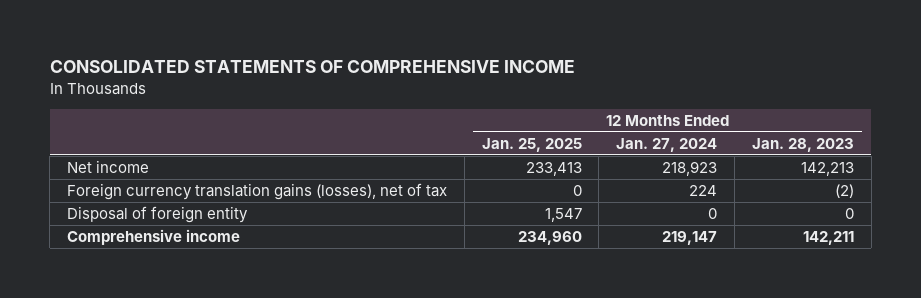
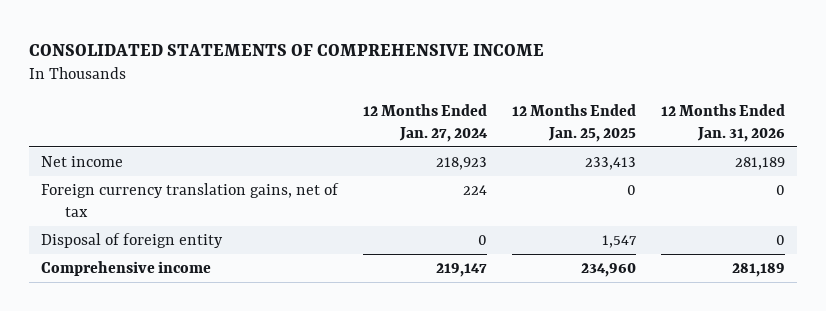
[751,137,854,152] Jan. 28, 2023 -> none
none -> [660,103,785,142] 12 Months Ended Jan. 31, 2026
[67,182,448,200] Foreign currency translation gains (losses), net of tax -> [41,182,340,218] Foreign currency translation gains, net of tax

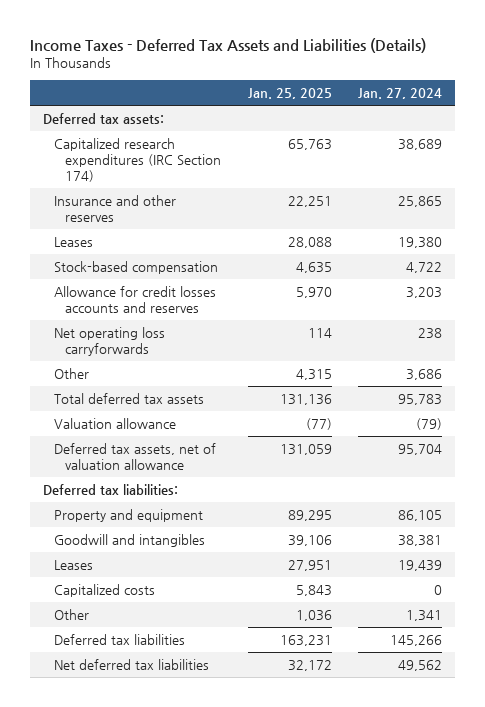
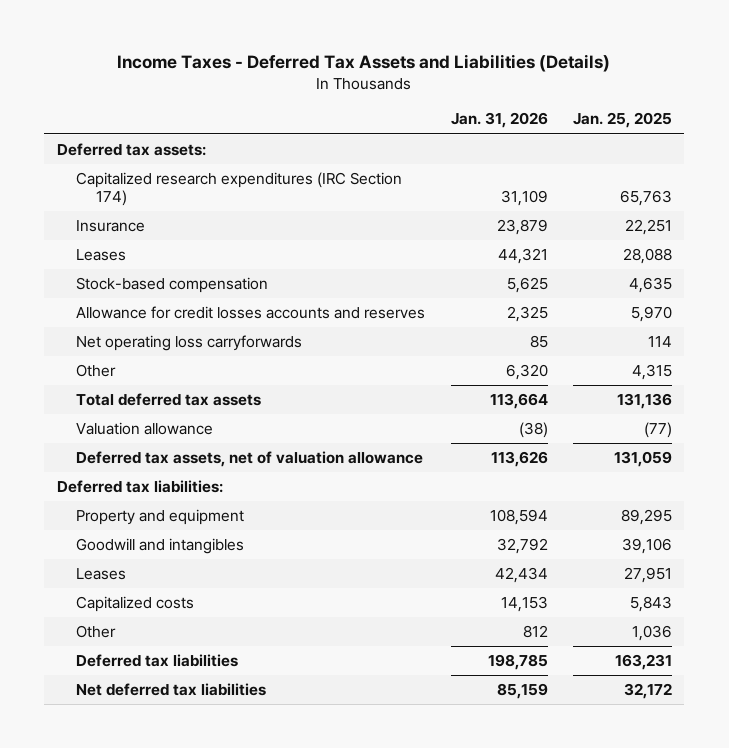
[358,88,443,100] Jan. 27, 2024 -> none
none -> [450,112,548,129] Jan. 31, 2026
[54,195,177,222] Insurance and other reserves -> [76,220,146,233] Insurance

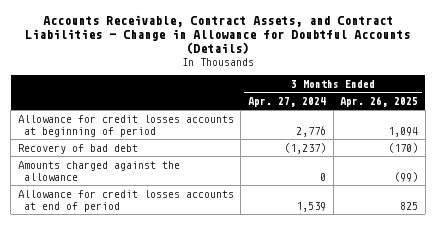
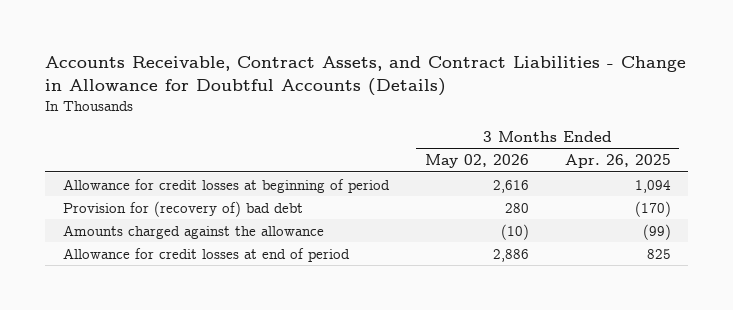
[247,96,326,107] Apr. 27, 2024 -> none
none -> [424,154,529,169] May 02, 2026
[17,114,234,137] Allowance for credit losses accounts at beginning of period -> [62,178,390,193] Allowance for credit losses at beginning of period
[17,143,138,154] Recovery of bad debt -> [62,200,303,217] Provision for (recovery of) bad debt
[17,189,234,212] Allowance for credit losses accounts at end of period -> [62,247,350,262] Allowance for credit losses at end of period

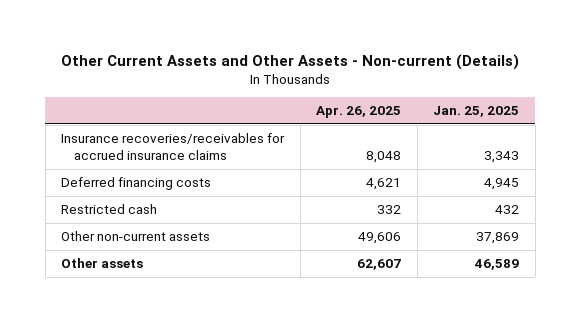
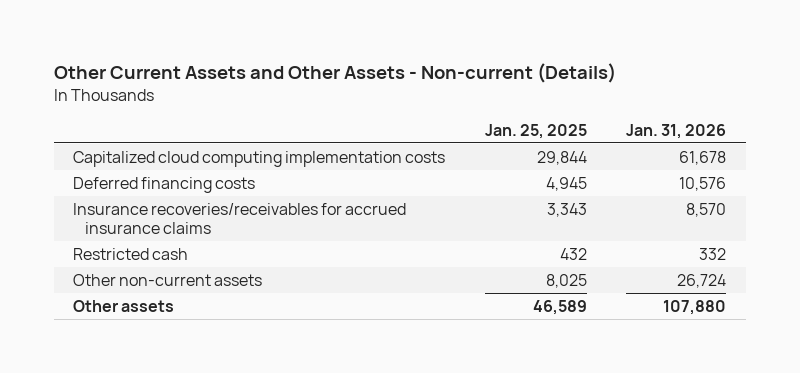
[316,105,402,118] Apr. 26, 2025 -> none
none -> [626,123,727,139] Jan. 31, 2026
none -> [73,150,446,167] Capitalized cloud computing implementation costs
[61,133,286,161] Insurance recoveries/receivables for accrued insurance claims -> [73,202,407,234] Insurance recoveries/receivables for accrued insurance claims
[476,232,520,245] 37,869 -> [545,273,587,288] 8,025

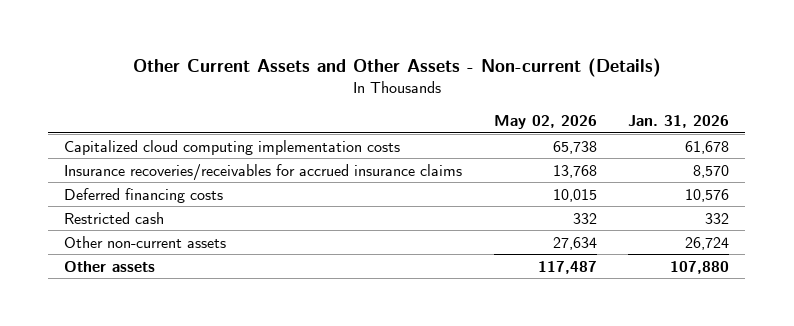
[484,123,587,139] Jan. 25, 2025 -> none
none -> [493,114,597,129] May 02, 2026
[73,176,256,193] Deferred financing costs -> [64,187,224,203] Deferred financing costs

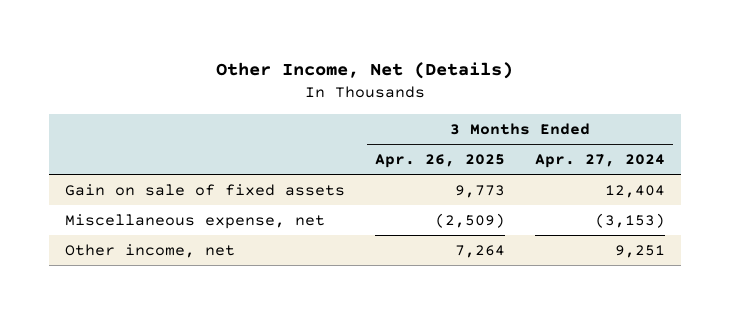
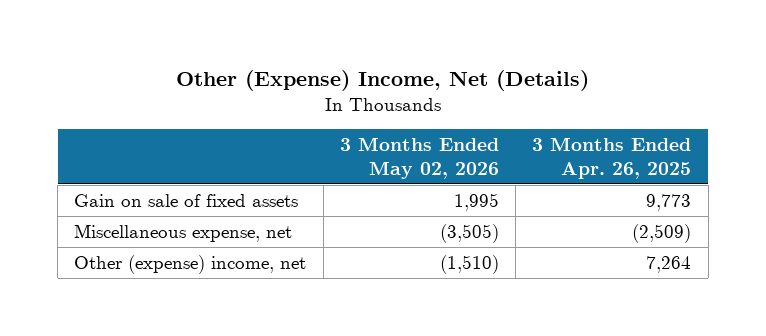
[216,62,514,80] Other Income, Net (Details) -> [175,70,589,92] Other (Expense) Income, Net (Details)
[535,154,666,169] Apr. 27, 2024 -> none
none -> [339,137,499,179] 3 Months Ended May 02, 2026
[64,243,235,258] Other income, net -> [74,254,307,274] Other (expense) income, net

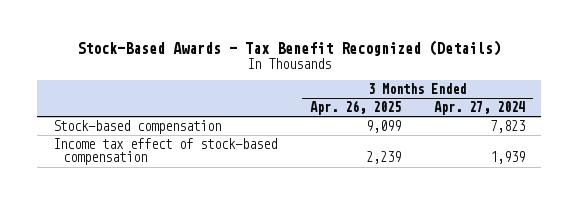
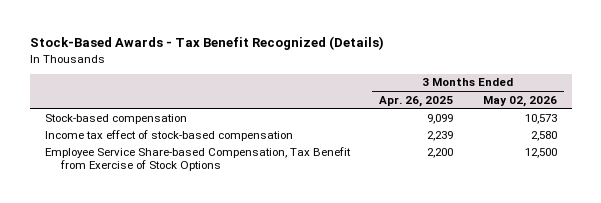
[433,101,525,116] Apr. 27, 2024 -> none
none -> [482,95,557,107] May 02, 2026
none -> [44,146,351,171] Employee Service Share-based Compensation, Tax Benefit from Exercise of Stock Options

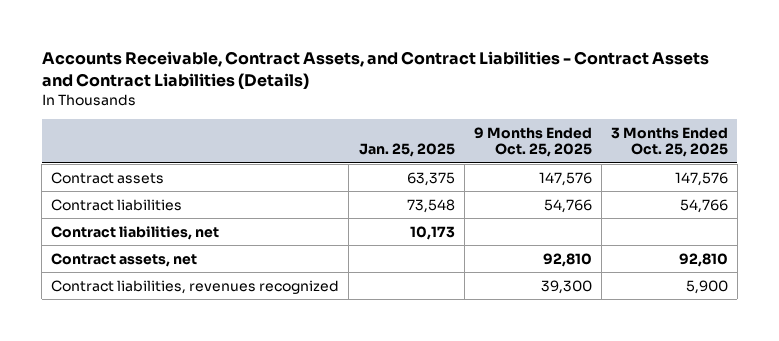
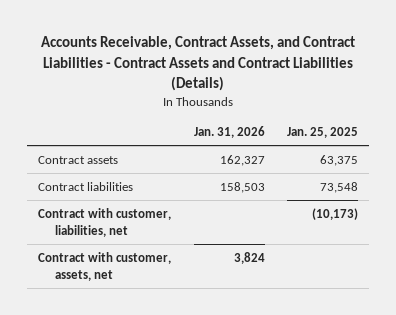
[473,126,592,158] 9 Months Ended Oct. 25, 2025 -> none
[610,126,728,158] 3 Months Ended Oct. 25, 2025 -> none
none -> [193,126,265,139] Jan. 31, 2026
[51,279,340,294] Contract liabilities, revenues recognized -> none
[51,225,220,240] Contract liabilities, net -> [38,207,172,237] Contract with customer, liabilities, net
[409,225,455,240] 10,173 -> [311,207,358,220] (10,173)
[51,252,198,267] Contract assets, net -> [38,251,172,281] Contract with customer, assets, net

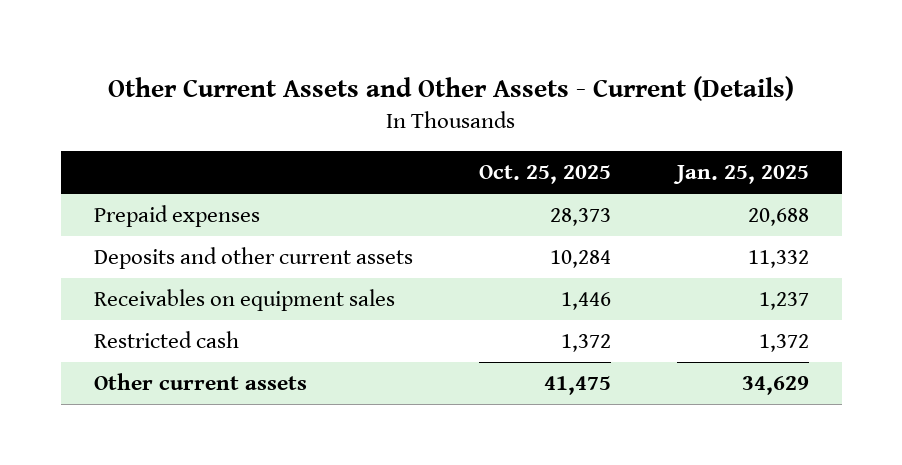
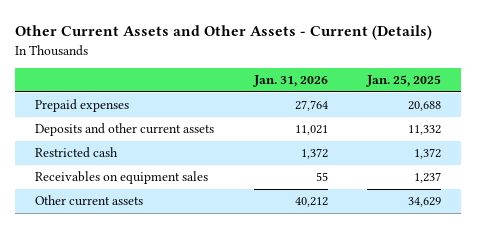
[478,165,611,185] Oct. 25, 2025 -> none
none -> [252,75,328,88] Jan. 31, 2026
[93,289,395,312] Receivables on equipment sales -> [35,171,209,185] Receivables on equipment sales

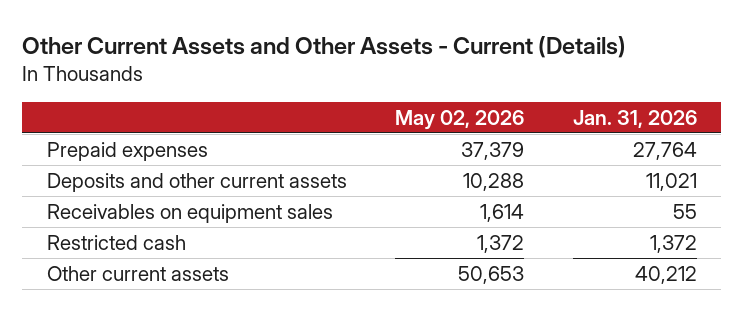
[366,75,442,88] Jan. 25, 2025 -> none
none -> [395,109,525,130] May 02, 2026
[35,147,119,159] Restricted cash -> [46,235,186,251] Restricted cash

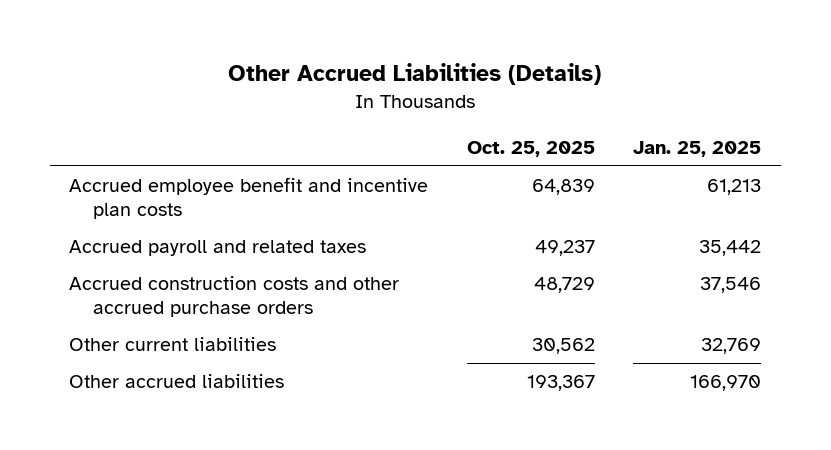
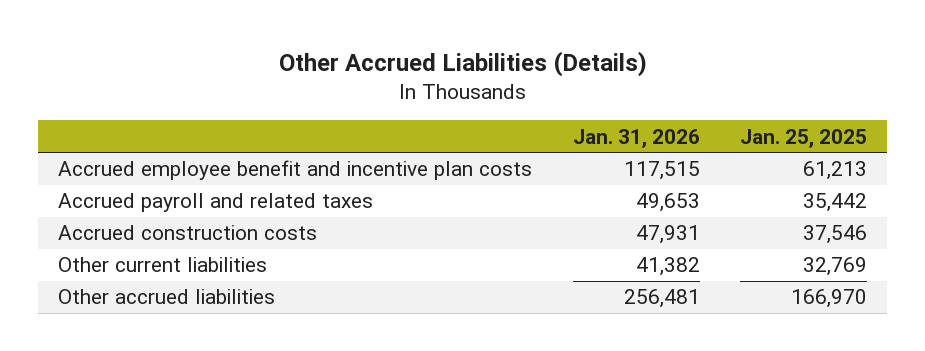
[466,141,595,158] Oct. 25, 2025 -> none
none -> [572,128,700,148] Jan. 31, 2026
[69,276,400,318] Accrued construction costs and other accrued purchase orders -> [58,225,318,241] Accrued construction costs

